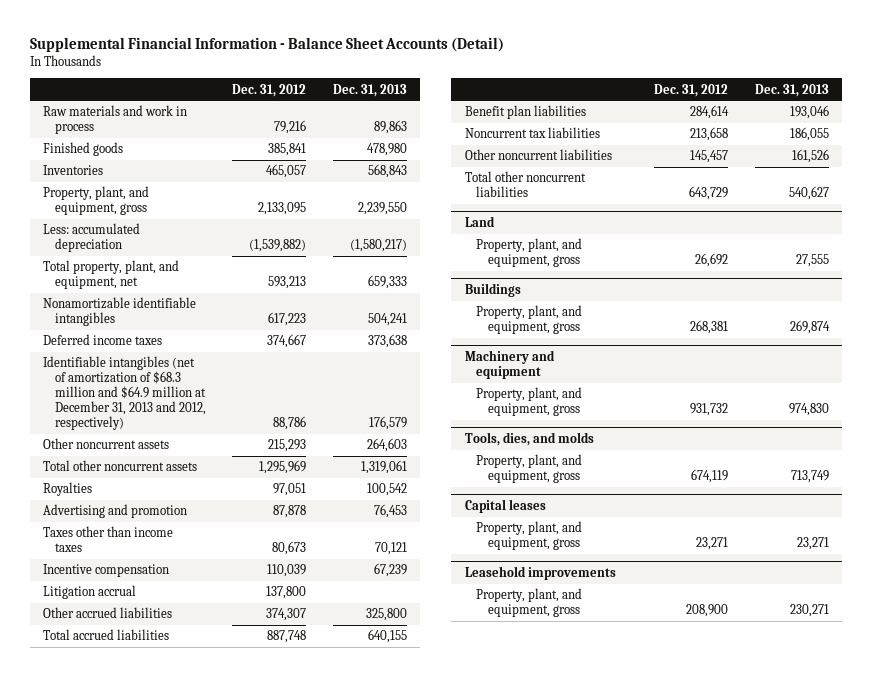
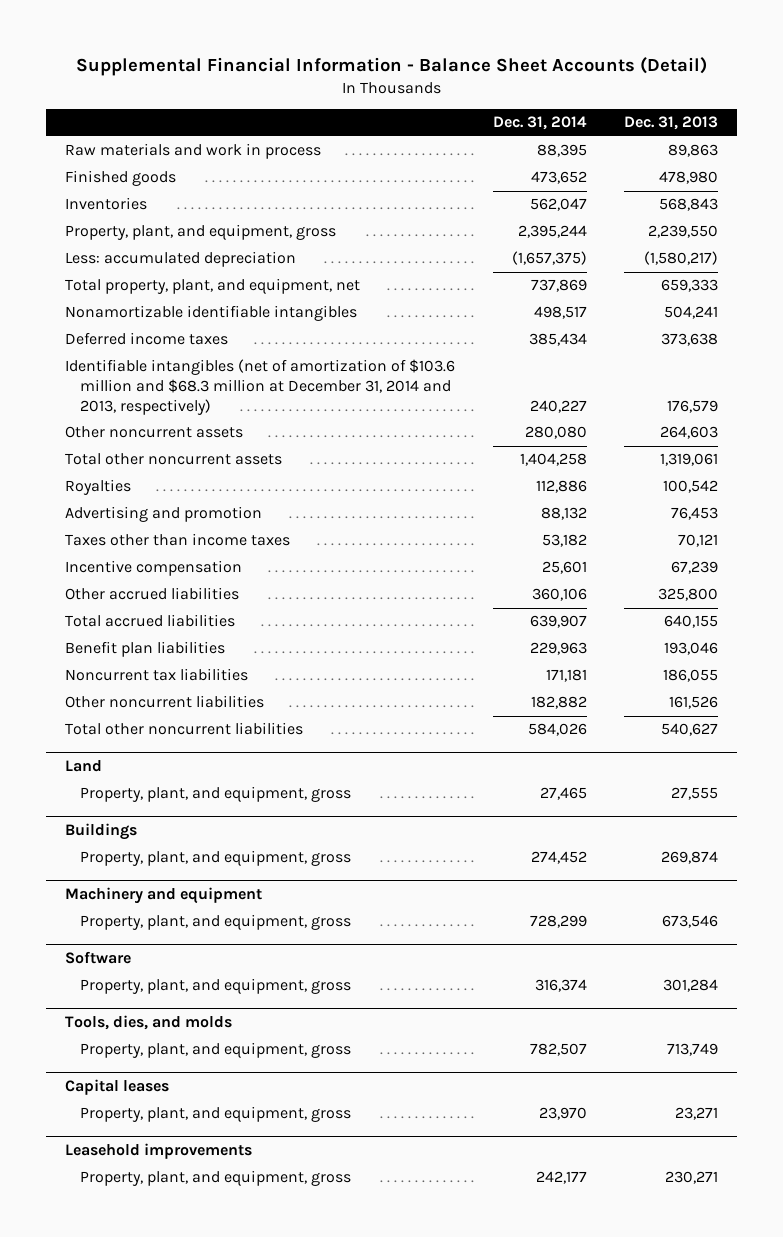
[232,83,307,97] Dec. 31, 2012 -> none
none -> [492,116,587,131] Dec. 31, 2014
[43,356,206,431] Identifiable intangibles (net of amortization of $68.3 million and $64.9 million at December 31, 2013 and 2012, respectively) -> [65,359,456,416] Identifiable intangibles (net of amortization of $103.6 million and $68.3 million at December 31, 2014 and 2013, respectively)
[43,585,137,600] Litigation accrual -> none
[788,403,829,417] 974,830 -> [661,915,718,929] 673,546
none -> [65,951,132,965] Software
none -> [79,978,351,995] Property, plant, and equipment, gross

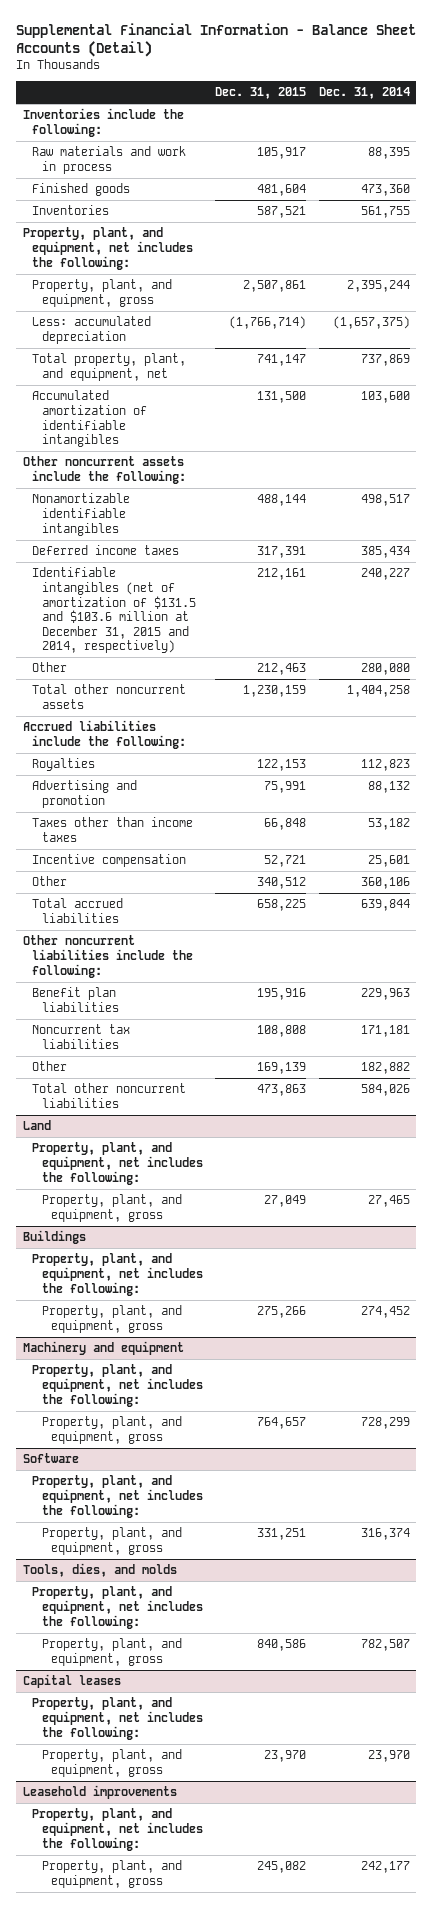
[623,116,718,131] Dec. 31, 2013 -> none
none -> [215,87,307,100] Dec. 31, 2015
none -> [22,108,184,137] Inventories include the following:
[530,171,587,185] 473,652 -> [361,184,411,197] 473,360
[529,198,587,212] 562,047 -> [361,206,411,219] 561,755
none -> [22,227,194,270] Property, plant, and equipment, net includes the following:
none -> [32,390,147,448] Accumulated amortization of identifiable intangibles
none -> [22,456,187,484] Other noncurrent assets include the following:
[65,359,456,416] Identifiable intangibles (net of amortization of $103.6 million and $68.3 million at December 31, 2014 and 2013, respectively) -> [32,567,196,654] Identifiable intangibles (net of amortization of $131.5 and $103.6 million at December 31, 2015 and 2014, respectively)
[65,426,244,439] Other noncurrent assets -> [32,662,68,673] Other
none -> [22,720,187,749] Accrued liabilities include the following:
[535,480,587,494] 112,886 -> [361,759,411,772] 112,823
[65,587,240,601] Other accrued liabilities -> [32,876,68,887] Other
[529,615,587,629] 639,907 -> [361,899,411,912] 639,844
none -> [22,935,194,978] Other noncurrent liabilities include the following:
[65,695,265,709] Other noncurrent liabilities -> [32,1061,68,1072] Other
none -> [32,1142,203,1185] Property, plant, and equipment, net includes the following:
none -> [32,1253,203,1296] Property, plant, and equipment, net includes the following:
none -> [32,1364,203,1407] Property, plant, and equipment, net includes the following:
none -> [32,1475,203,1518] Property, plant, and equipment, net includes the following:
none -> [32,1586,203,1629] Property, plant, and equipment, net includes the following:
none -> [32,1697,203,1740] Property, plant, and equipment, net includes the following:
none -> [32,1808,203,1851] Property, plant, and equipment, net includes the following:

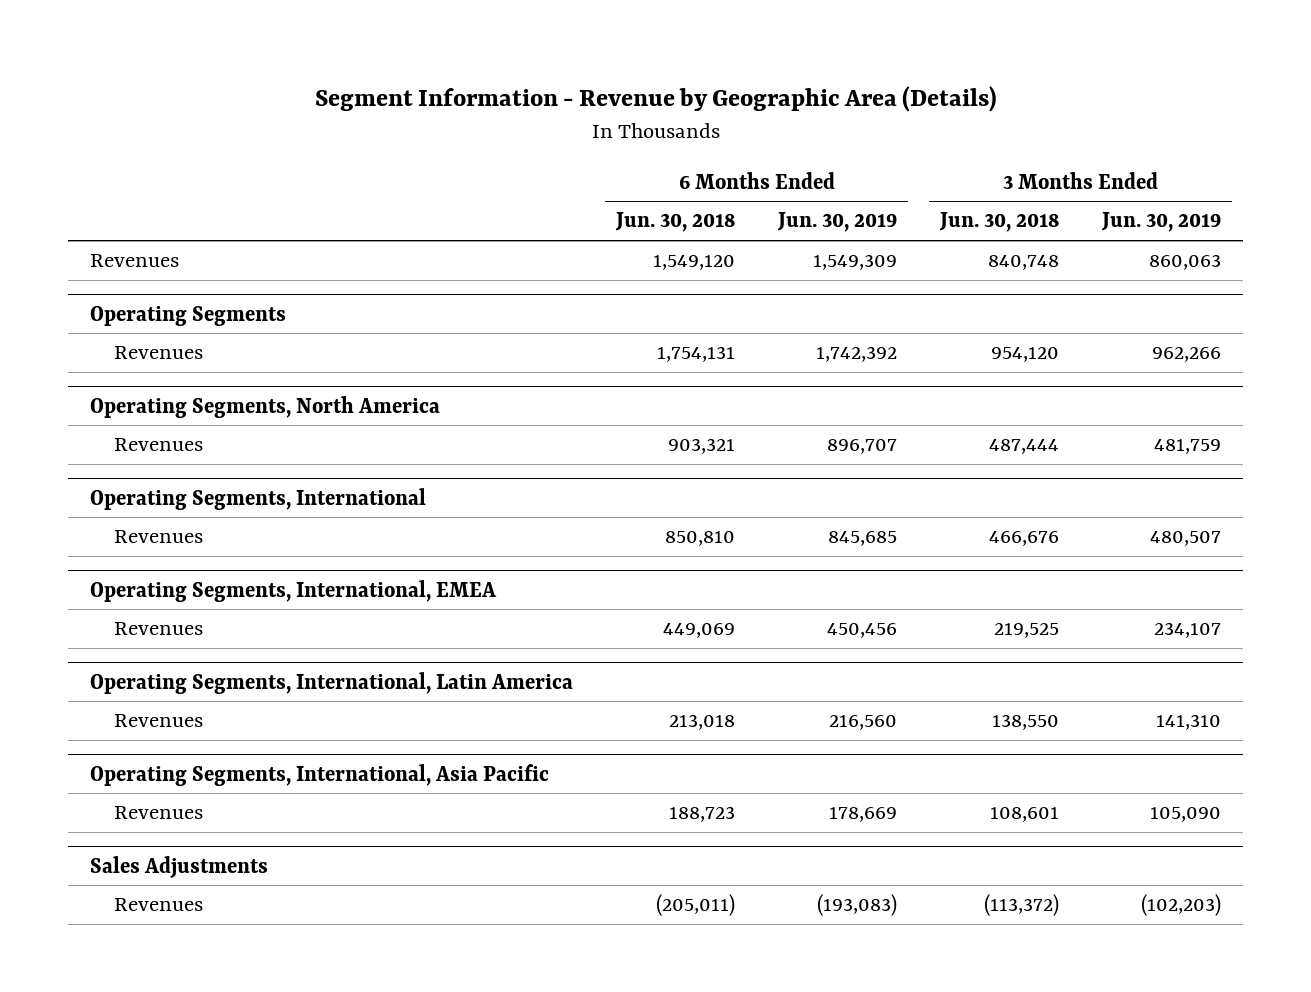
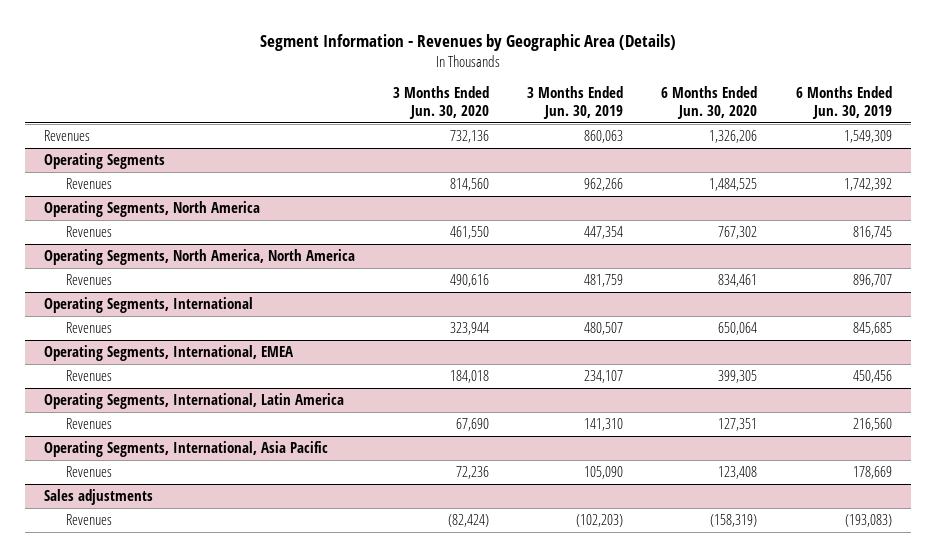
[314,85,997,112] Segment Information - Revenue by Geographic Area (Details) -> [259,34,676,52] Segment Information - Revenues by Geographic Area (Details)
[614,212,735,233] Jun. 30, 2018 -> none
[939,212,1060,233] Jun. 30, 2018 -> none
none -> [392,86,489,119] 3 Months Ended Jun. 30, 2020
none -> [661,86,758,119] 6 Months Ended Jun. 30, 2020
none -> [65,226,112,238] Revenues
none -> [43,249,355,266] Operating Segments, North America, North America
[89,855,268,878] Sales Adjustments -> [43,489,153,506] Sales adjustments

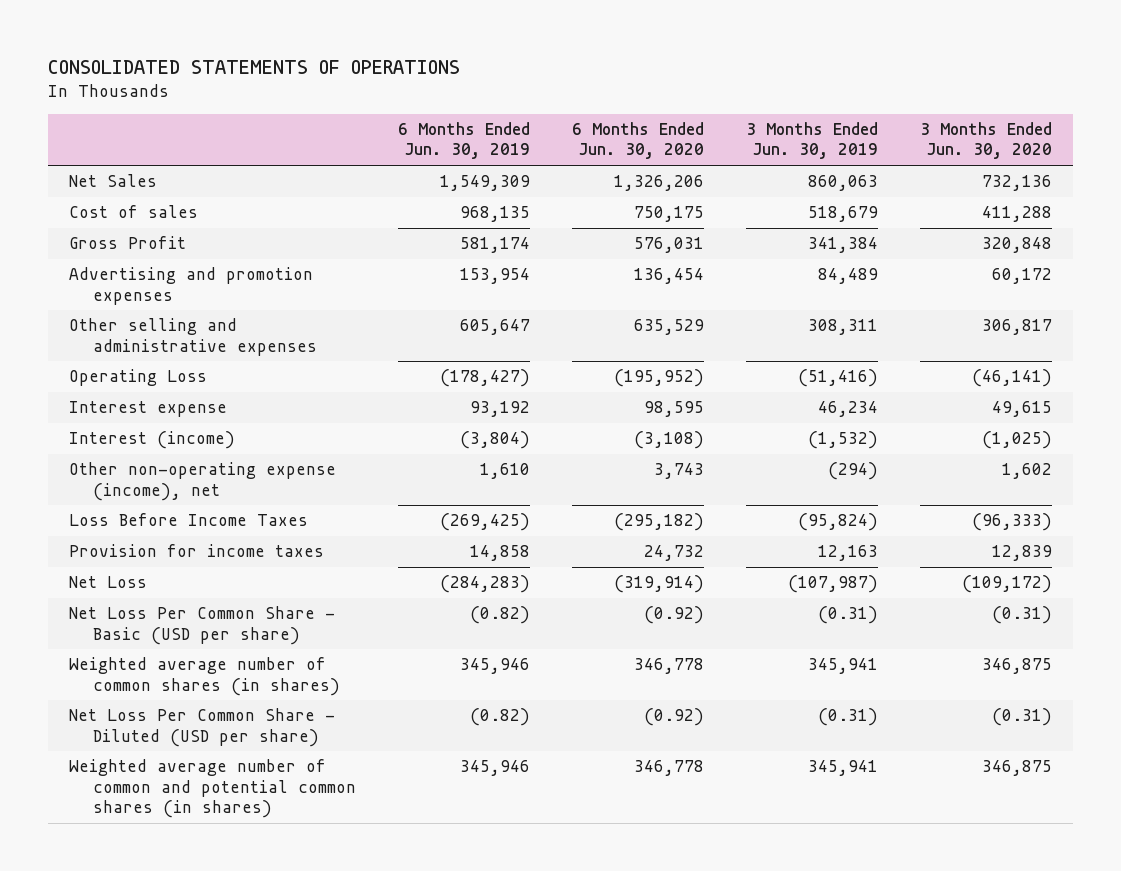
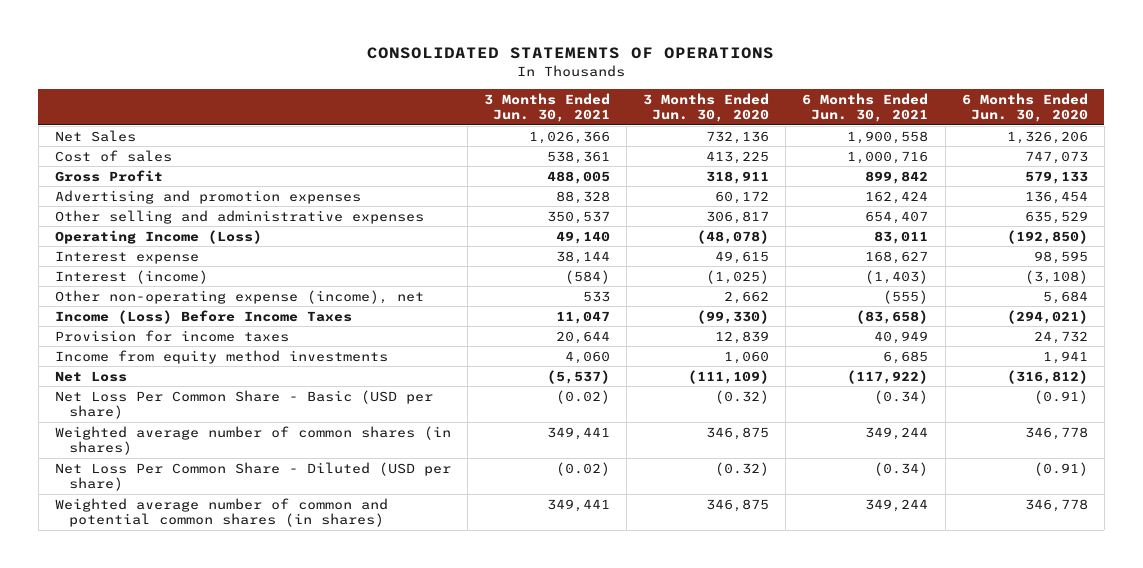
[398,122,531,160] 6 Months Ended Jun. 30, 2019 -> none
[746,122,879,160] 3 Months Ended Jun. 30, 2019 -> none
none -> [484,92,611,122] 3 Months Ended Jun. 30, 2021
none -> [802,92,929,122] 6 Months Ended Jun. 30, 2021
[634,206,705,223] 750,175 -> [1024,150,1088,164] 747,073
[982,206,1053,223] 411,288 -> [706,150,770,164] 413,225
[634,237,705,254] 576,031 -> [1024,170,1088,184] 579,133
[982,237,1053,254] 320,848 -> [706,170,770,184] 318,911
[68,369,207,387] Operating Loss -> [54,229,262,244] Operating Income (Loss)
[614,369,705,388] (195,952) -> [1006,229,1088,244] (192,850)
[972,369,1053,388] (46,141) -> [697,229,770,244] (48,078)
[654,463,705,480] 3,743 -> [1042,290,1088,304] 5,684
[1002,463,1053,480] 1,602 -> [724,290,770,304] 2,662
[68,513,308,527] Loss Before Income Taxes -> [54,309,352,324] Income (Loss) Before Income Taxes
[614,513,705,532] (295,182) -> [1006,309,1088,324] (294,021)
[972,513,1053,532] (96,333) -> [697,309,770,324] (99,330)
none -> [54,349,388,364] Income from equity method investments
[614,575,705,594] (319,914) -> [1006,369,1088,384] (316,812)
[962,575,1053,594] (109,172) -> [688,369,770,384] (111,109)
[644,606,705,625] (0.92) -> [1033,389,1088,404] (0.91)
[992,606,1053,625] (0.31) -> [715,389,770,404] (0.32)
[644,708,705,727] (0.92) -> [1033,461,1088,476] (0.91)
[992,708,1053,727] (0.31) -> [715,461,770,476] (0.32)

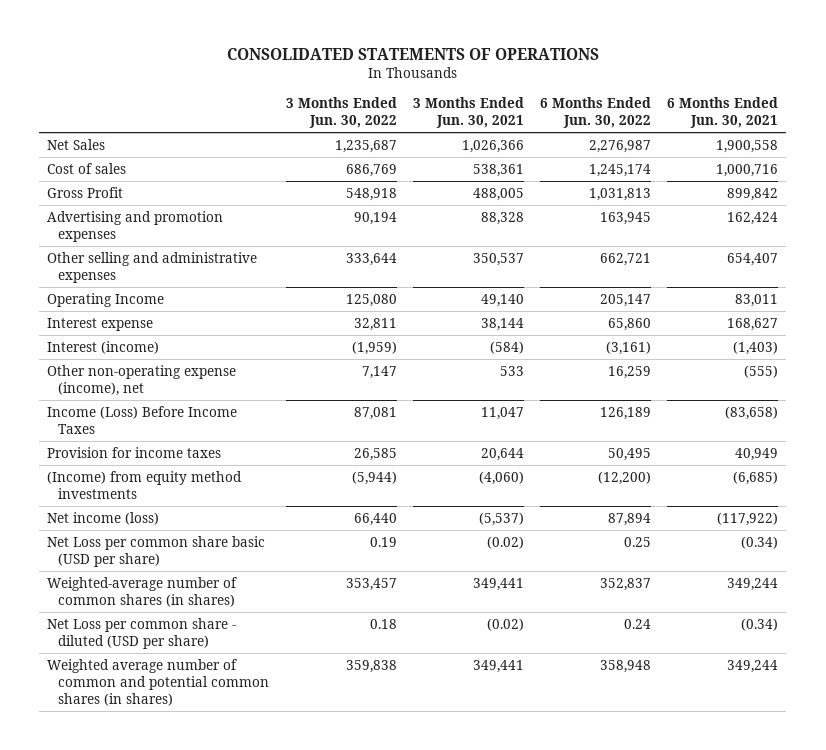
[643,92,770,122] 3 Months Ended Jun. 30, 2020 -> none
[961,92,1088,122] 6 Months Ended Jun. 30, 2020 -> none
none -> [285,97,397,129] 3 Months Ended Jun. 30, 2022
none -> [539,97,651,129] 6 Months Ended Jun. 30, 2022
[54,229,262,244] Operating Income (Loss) -> [47,292,165,307] Operating Income
[54,349,388,364] Income from equity method investments -> [47,470,243,499] (Income) from equity method investments
[565,350,611,364] 4,060 -> [478,470,524,485] (4,060)
[883,350,929,364] 6,685 -> [733,470,779,485] (6,685)
[54,370,127,382] Net Loss -> [47,511,160,525] Net income (loss)
[54,389,433,420] Net Loss Per Common Share - Basic (USD per share) -> [47,535,266,567] Net Loss per common share basic (USD per share)
[54,425,451,456] Weighted average number of common shares (in shares) -> [47,576,238,607] Weighted-average number of common shares (in shares)
[54,461,451,492] Net Loss Per Common Share - Diluted (USD per share) -> [47,617,237,649] Net Loss per common share - diluted (USD per share)

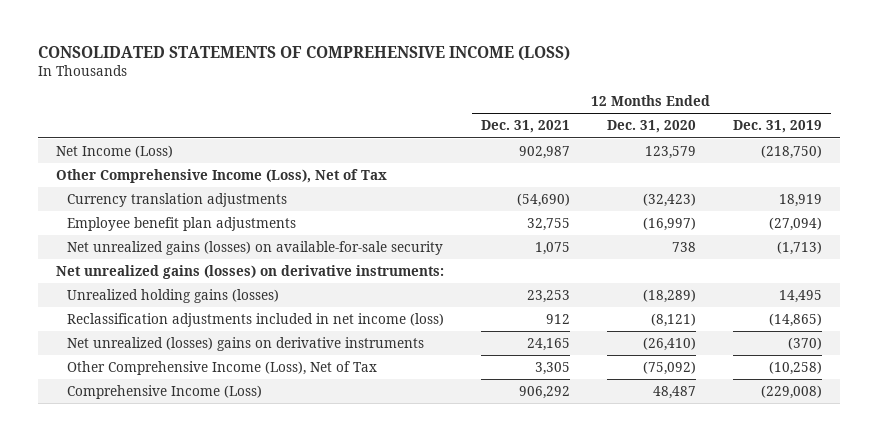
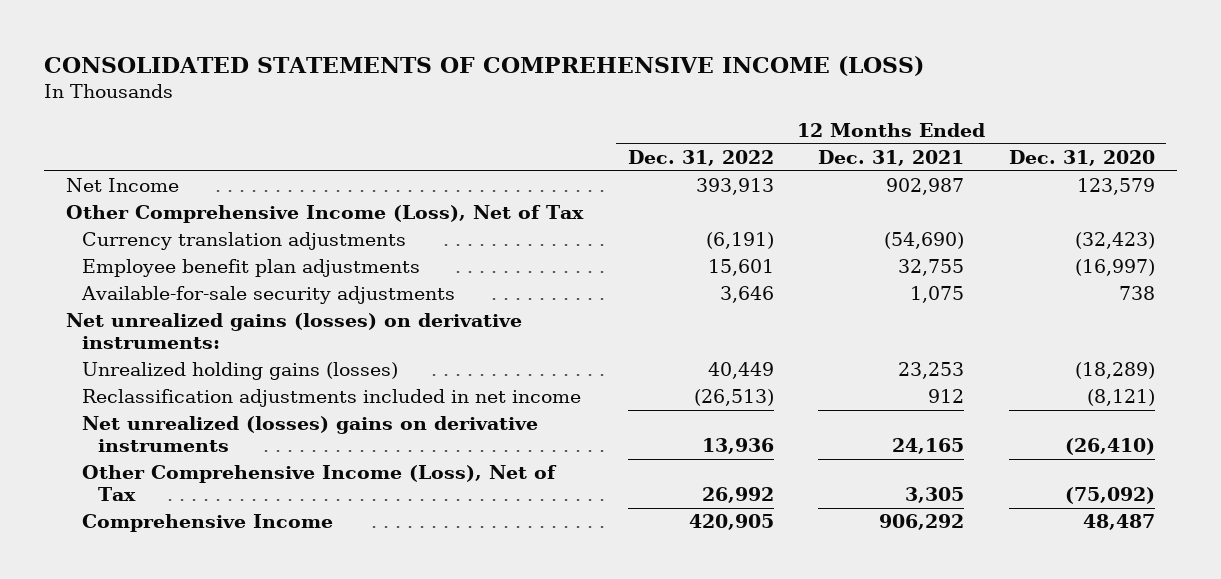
[732,120,822,134] Dec. 31, 2019 -> none
none -> [627,149,774,166] Dec. 31, 2022
[56,144,174,158] Net Income (Loss) -> [66,178,180,193] Net Income
[66,240,443,255] Net unrealized gains (losses) on available-for-sale security -> [80,286,455,305] Available-for-sale security adjustments
[66,312,444,327] Reclassification adjustments included in net income (loss) -> [81,389,581,408] Reclassification adjustments included in net income
[66,384,262,399] Comprehensive Income (Loss) -> [81,514,333,533] Comprehensive Income

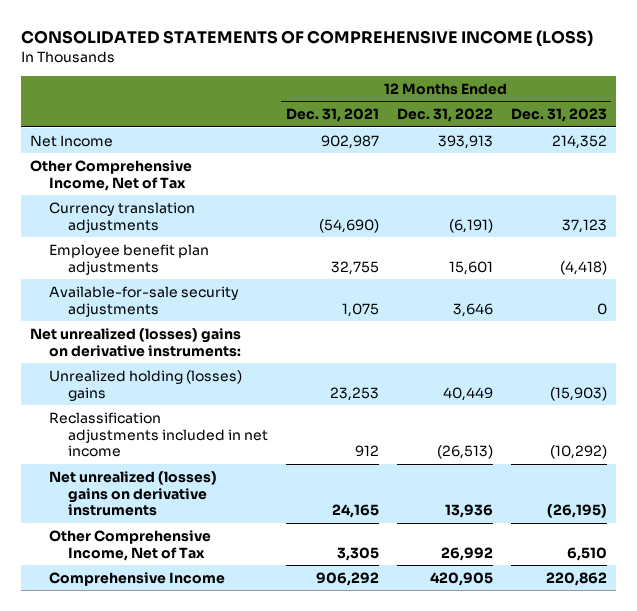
[1008,149,1155,166] Dec. 31, 2020 -> none
none -> [510,107,607,122] Dec. 31, 2023
[66,205,585,224] Other Comprehensive Income (Loss), Net of Tax -> [29,159,192,191] Other Comprehensive Income, Net of Tax
[66,313,523,349] Net unrealized gains (losses) on derivative instruments: -> [29,327,241,357] Net unrealized (losses) gains on derivative instruments:
[81,362,398,381] Unrealized holding gains (losses) -> [48,369,242,401] Unrealized holding (losses) gains
[81,465,557,501] Other Comprehensive Income (Loss), Net of Tax -> [48,529,211,561] Other Comprehensive Income, Net of Tax

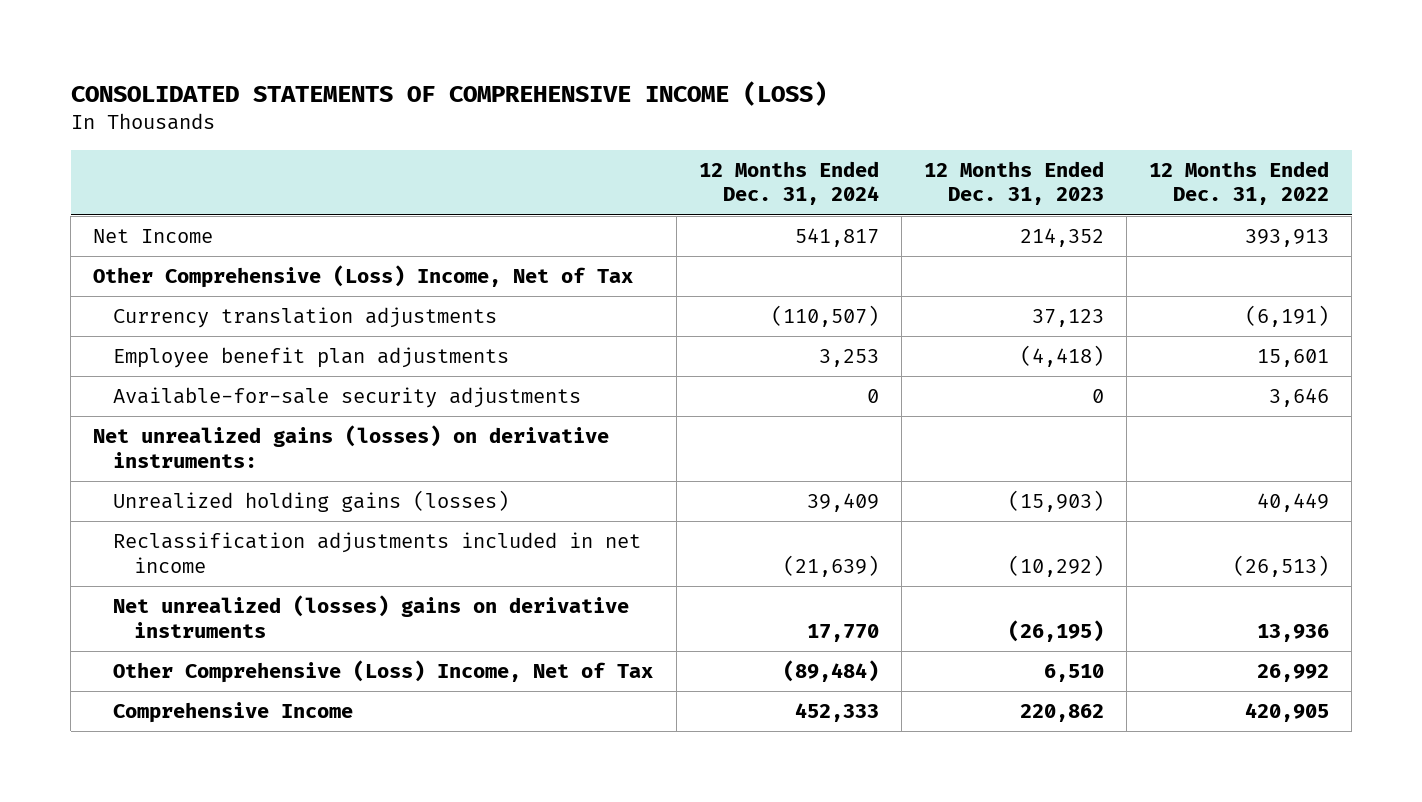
[285,107,379,122] Dec. 31, 2021 -> none
none -> [698,161,879,206] 12 Months Ended Dec. 31, 2024
[29,159,192,191] Other Comprehensive Income, Net of Tax -> [93,265,634,289] Other Comprehensive (Loss) Income, Net of Tax
[29,327,241,357] Net unrealized (losses) gains on derivative instruments: -> [93,425,610,468] Net unrealized gains (losses) on derivative instruments:
[48,369,242,401] Unrealized holding (losses) gains -> [113,490,510,513] Unrealized holding gains (losses)
[48,529,211,561] Other Comprehensive Income, Net of Tax -> [113,660,654,684] Other Comprehensive (Loss) Income, Net of Tax

